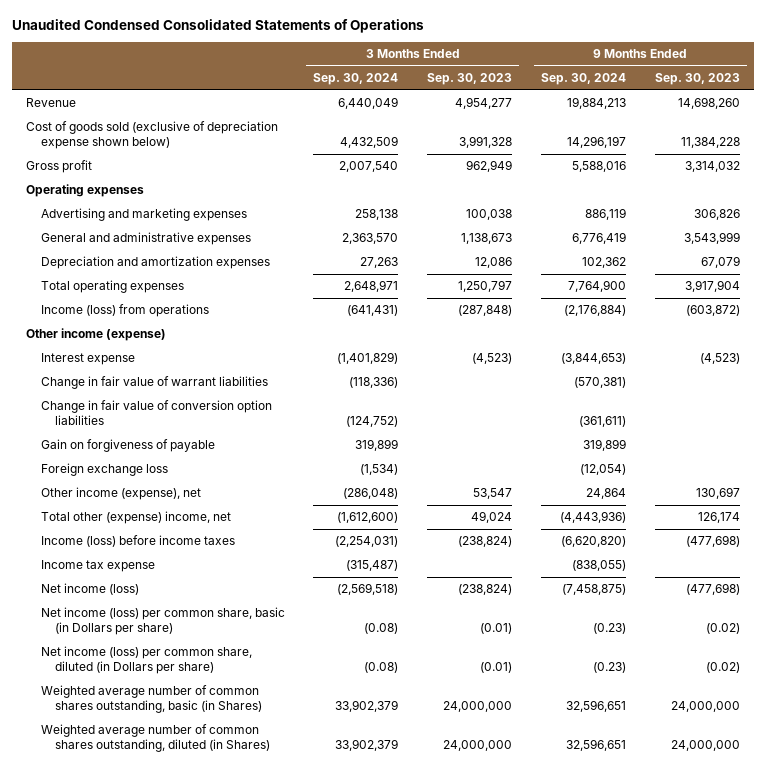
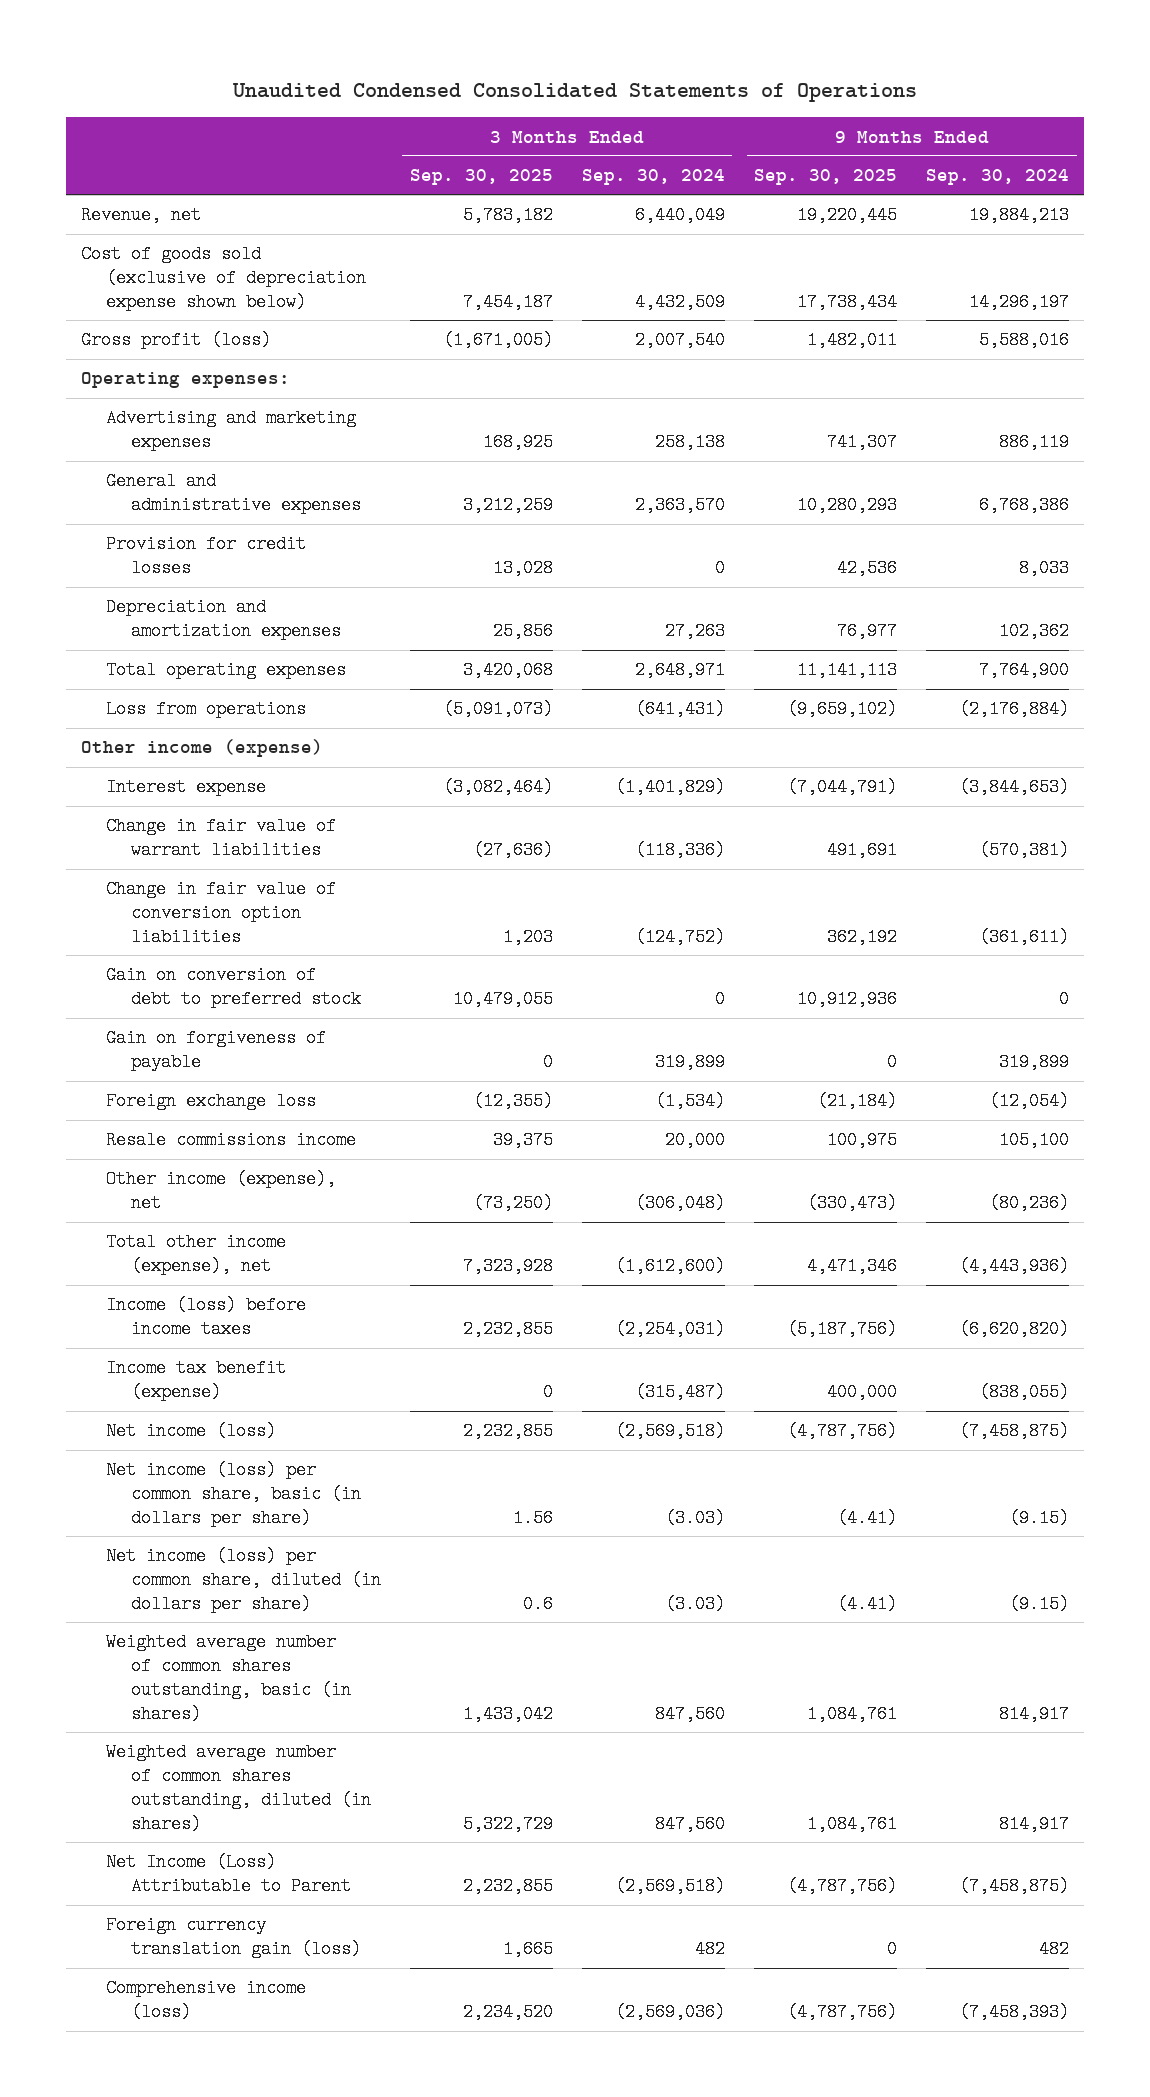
[427,72,513,85] Sep. 30, 2023 -> none
[654,72,740,85] Sep. 30, 2023 -> none
none -> [409,169,553,186] Sep. 30, 2025
none -> [754,169,898,186] Sep. 30, 2025
[26,98,77,108] Revenue -> [80,206,201,225] Revenue, net
[26,160,93,174] Gross profit -> [80,331,271,350] Gross profit (loss)
[26,184,145,198] Operating expenses -> [80,372,290,389] Operating expenses:
[572,232,627,245] 6,776,419 -> [979,496,1070,515] 6,768,386
none -> [105,535,306,578] Provision for credit losses
[40,304,209,318] Income (loss) from operations -> [105,700,306,719] Loss from operations
none -> [105,966,361,1009] Gain on conversion of debt to preferred stock
none -> [105,1131,356,1150] Resale commissions income
[343,488,399,500] (286,048) -> [634,1194,725,1213] (306,048)
[586,488,627,500] 24,864 -> [989,1194,1070,1213] (80,236)
[40,511,231,525] Total other (expense) income, net -> [105,1233,286,1276] Total other income (expense), net
[40,560,155,573] Income tax expense -> [105,1359,286,1402] Income tax benefit (expense)
[40,607,285,636] Net income (loss) per common share, basic (in Dollars per share) -> [105,1461,361,1528] Net income (loss) per common share, basic (in dollars per share)
[364,623,399,635] (0.08) -> [664,1509,725,1528] (3.03)
[593,623,627,635] (0.23) -> [1009,1509,1070,1528] (9.15)
[40,646,252,675] Net income (loss) per common share, diluted (in Dollars per share) -> [105,1547,381,1614] Net income (loss) per common share, diluted (in dollars per share)
[364,662,399,674] (0.08) -> [664,1595,725,1614] (3.03)
[593,662,627,674] (0.23) -> [1009,1595,1070,1614] (9.15)
[40,685,263,714] Weighted average number of common shares outstanding, basic (in Shares) -> [105,1633,351,1724] Weighted average number of common shares outstanding, basic (in shares)
[335,700,399,713] 33,902,379 -> [654,1705,725,1724] 847,560
[566,700,627,713] 32,596,651 -> [999,1705,1070,1724] 814,917
[40,724,271,753] Weighted average number of common shares outstanding, diluted (in Shares) -> [105,1743,371,1834] Weighted average number of common shares outstanding, diluted (in shares)
[335,739,399,752] 33,902,379 -> [654,1815,725,1834] 847,560
[566,739,627,752] 32,596,651 -> [999,1815,1070,1834] 814,917
none -> [105,1853,351,1896] Net Income (Loss) Attributable to Parent
none -> [105,1916,361,1959] Foreign currency translation gain (loss)
none -> [105,1979,306,2022] Comprehensive income (loss)

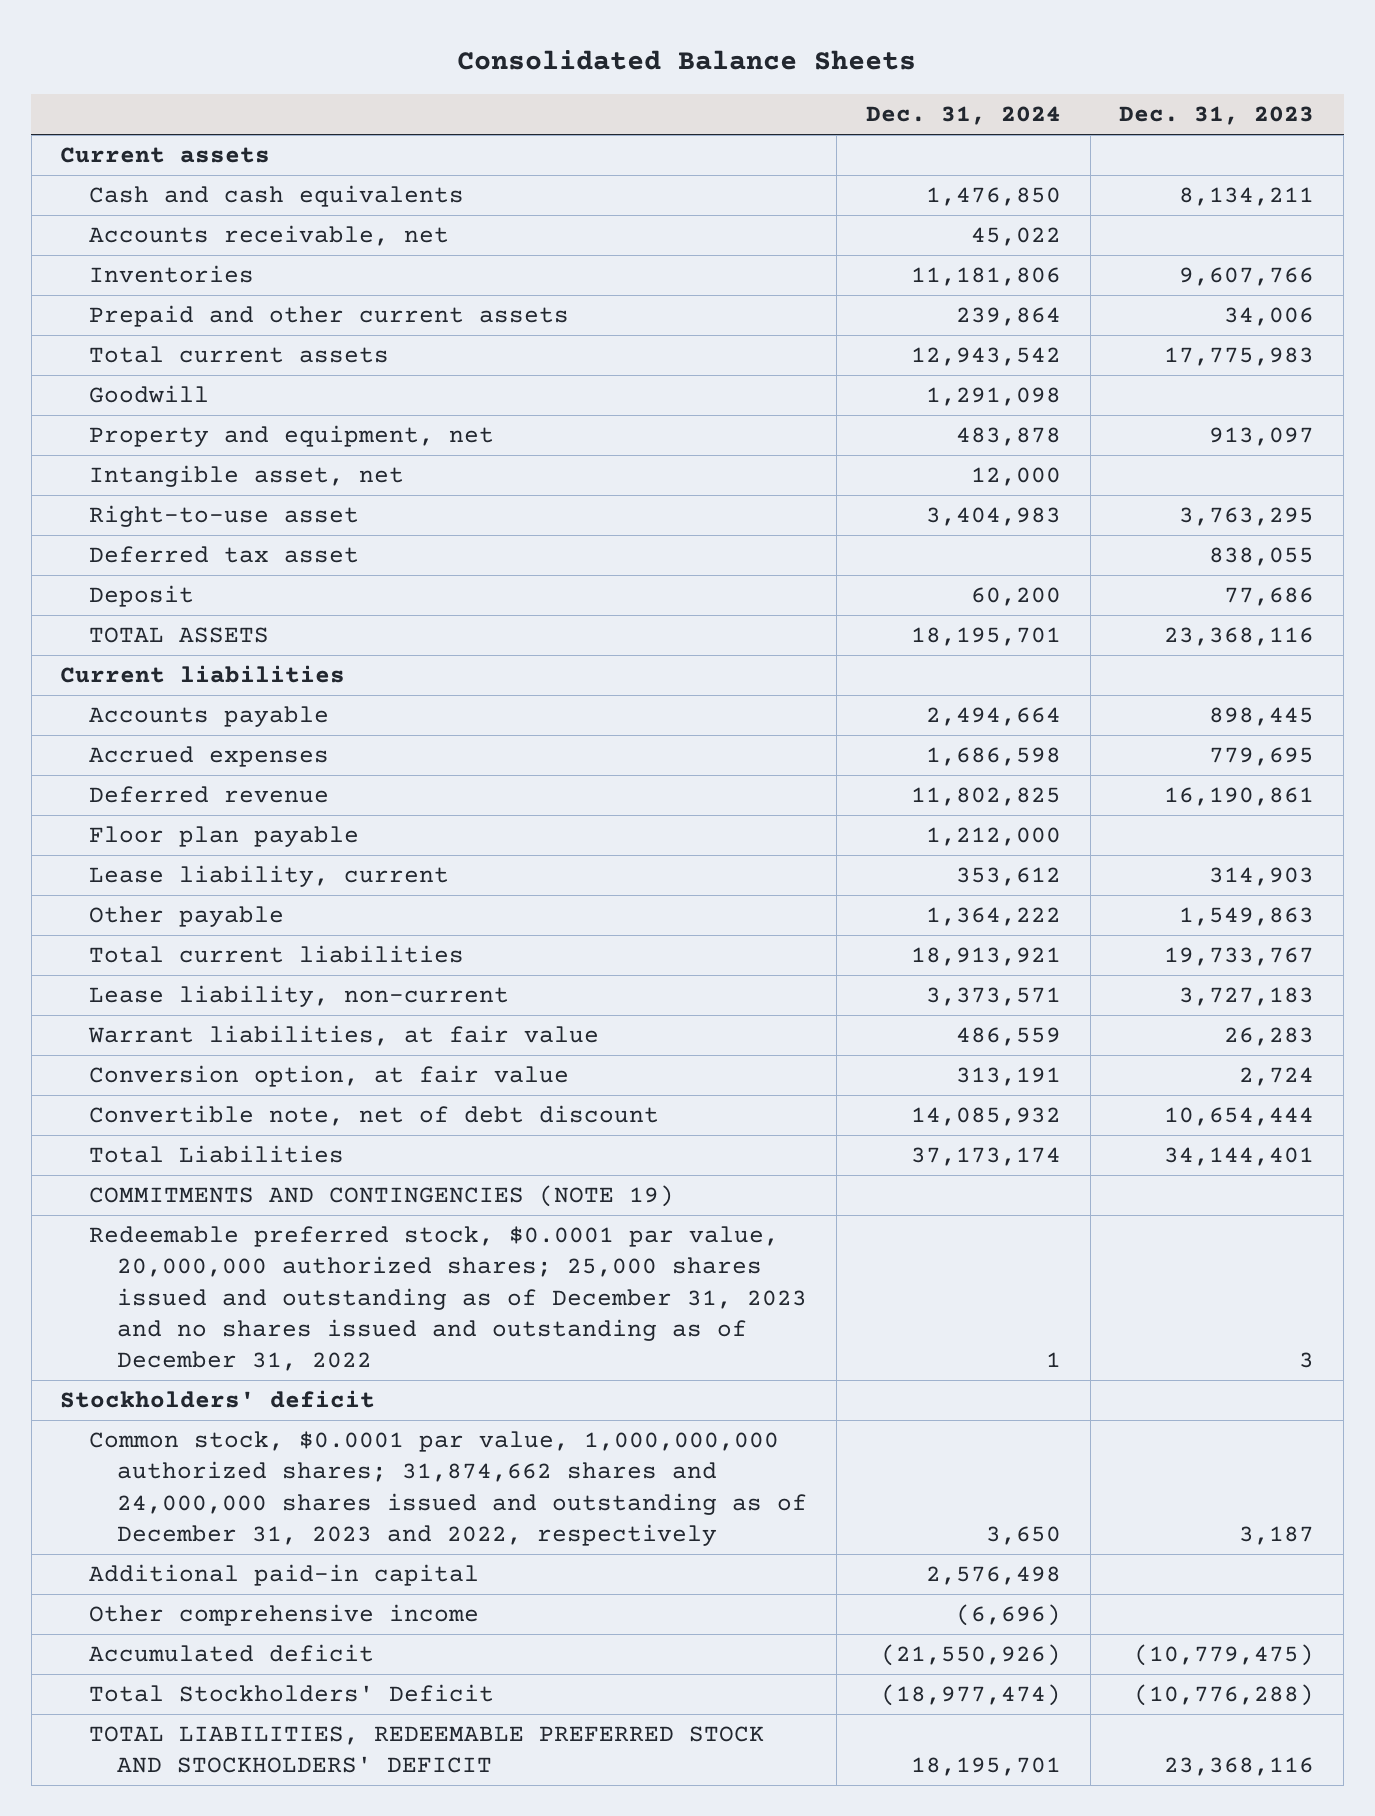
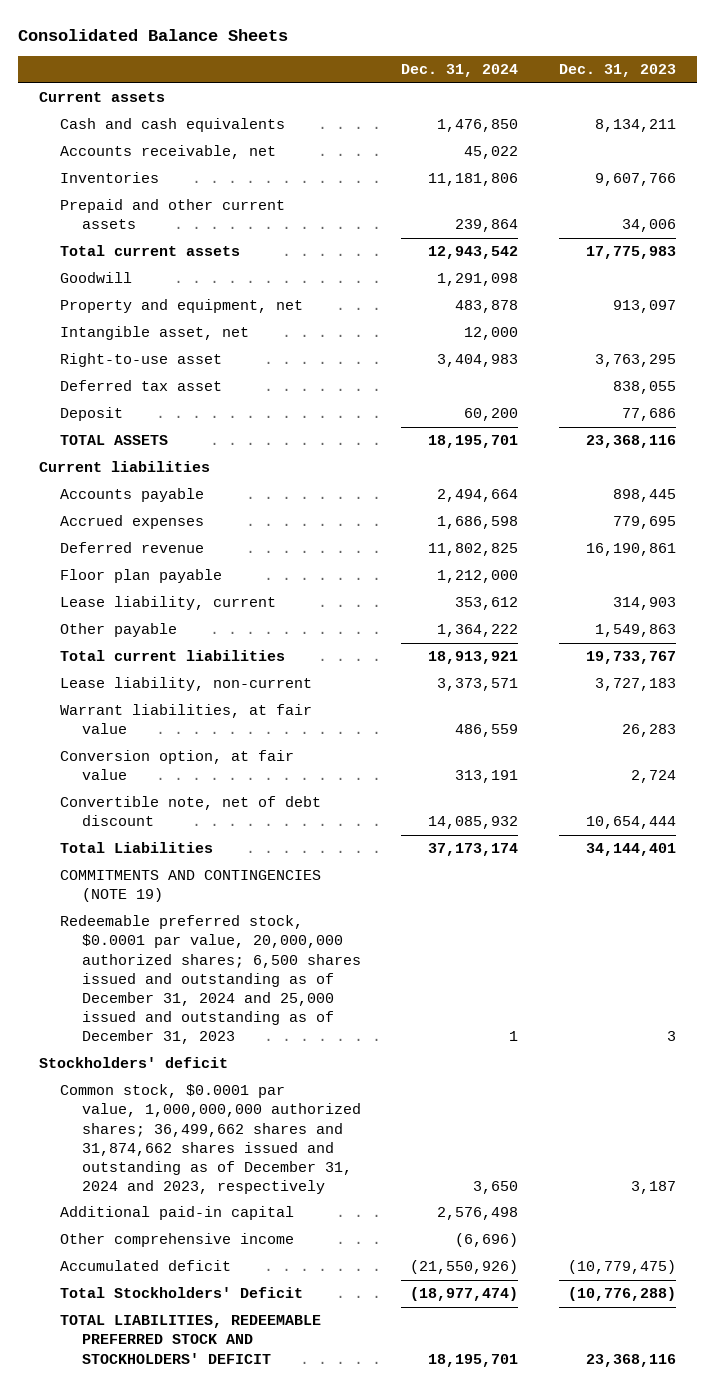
[88,1226,807,1371] Redeemable preferred stock, $0.0001 par value, 20,000,000 authorized shares; 25,000 shares issued and outstanding as of December 31, 2023 and no shares issued and outstanding as of December 31, 2022 -> [60,915,361,1044] Redeemable preferred stock, $0.0001 par value, 20,000,000 authorized shares; 6,500 shares issued and outstanding as of December 31, 2024 and 25,000 issued and outstanding as of December 31, 2023
[88,1431,807,1546] Common stock, $0.0001 par value, 1,000,000,000 authorized shares; 31,874,662 shares and 24,000,000 shares issued and outstanding as of December 31, 2023 and 2022, respectively -> [60,1084,361,1194] Common stock, $0.0001 par value, 1,000,000,000 authorized shares; 36,499,662 shares and 31,874,662 shares issued and outstanding as of December 31, 2024 and 2023, respectively

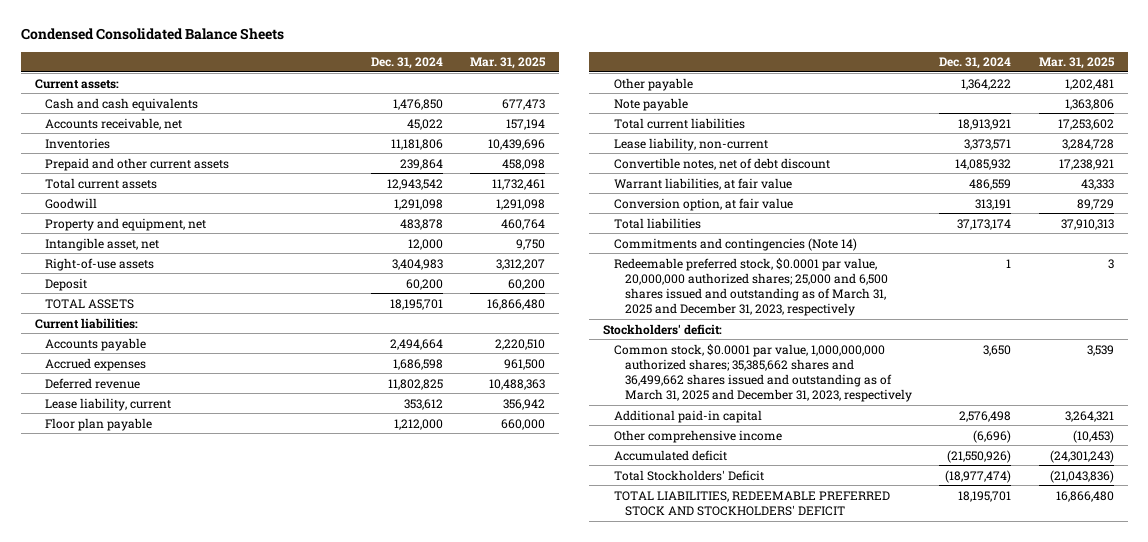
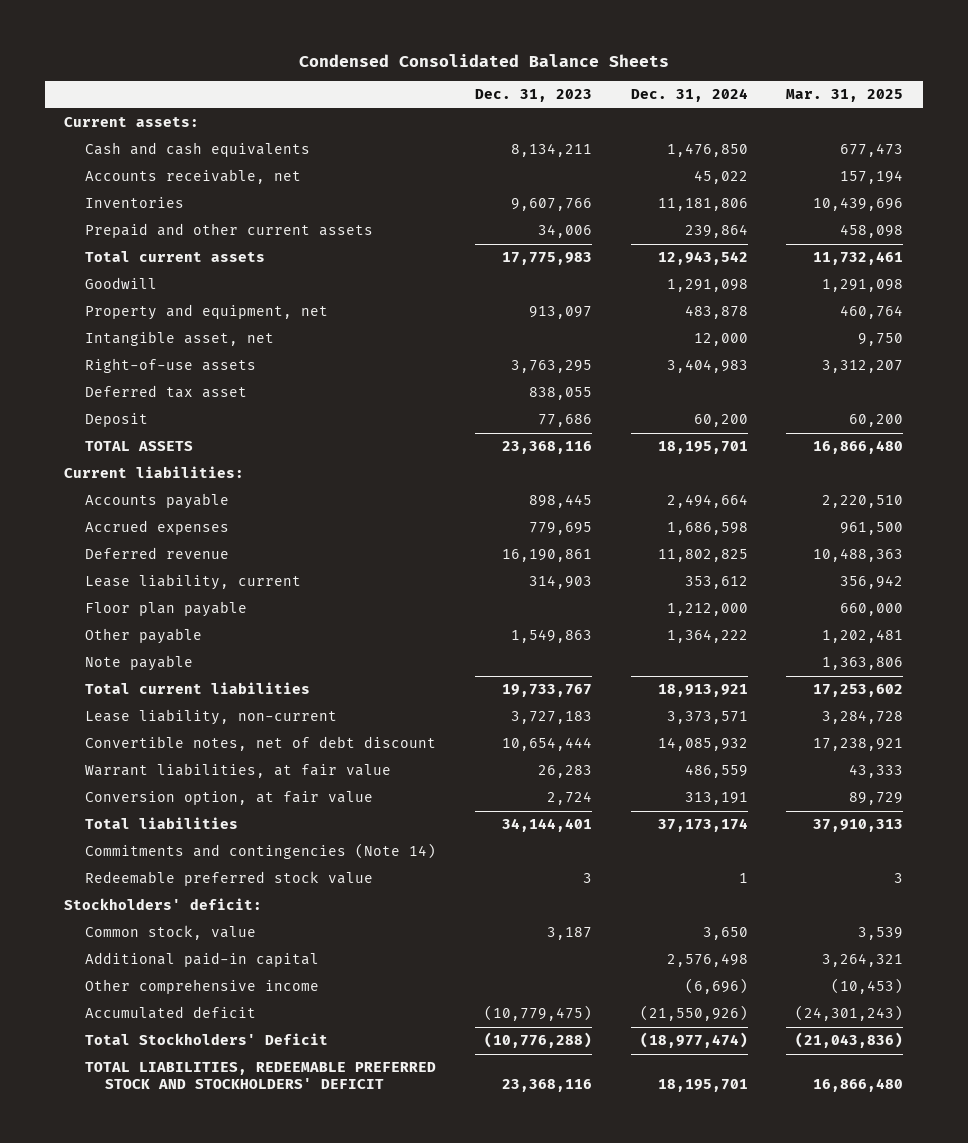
none -> [474,89,592,103] Dec. 31, 2023
none -> [84,385,247,399] Deferred tax asset
[613,257,888,317] Redeemable preferred stock, $0.0001 par value, 20,000,000 authorized shares; 25,000 and 6,500 shares issued and outstanding as of March 31, 2025 and December 31, 2023, respectively -> [84,871,373,887] Redeemable preferred stock value
[613,343,912,403] Common stock, $0.0001 par value, 1,000,000,000 authorized shares; 35,385,662 shares and 36,499,662 shares issued and outstanding as of March 31, 2025 and December 31, 2023, respectively -> [84,925,256,941] Common stock, value

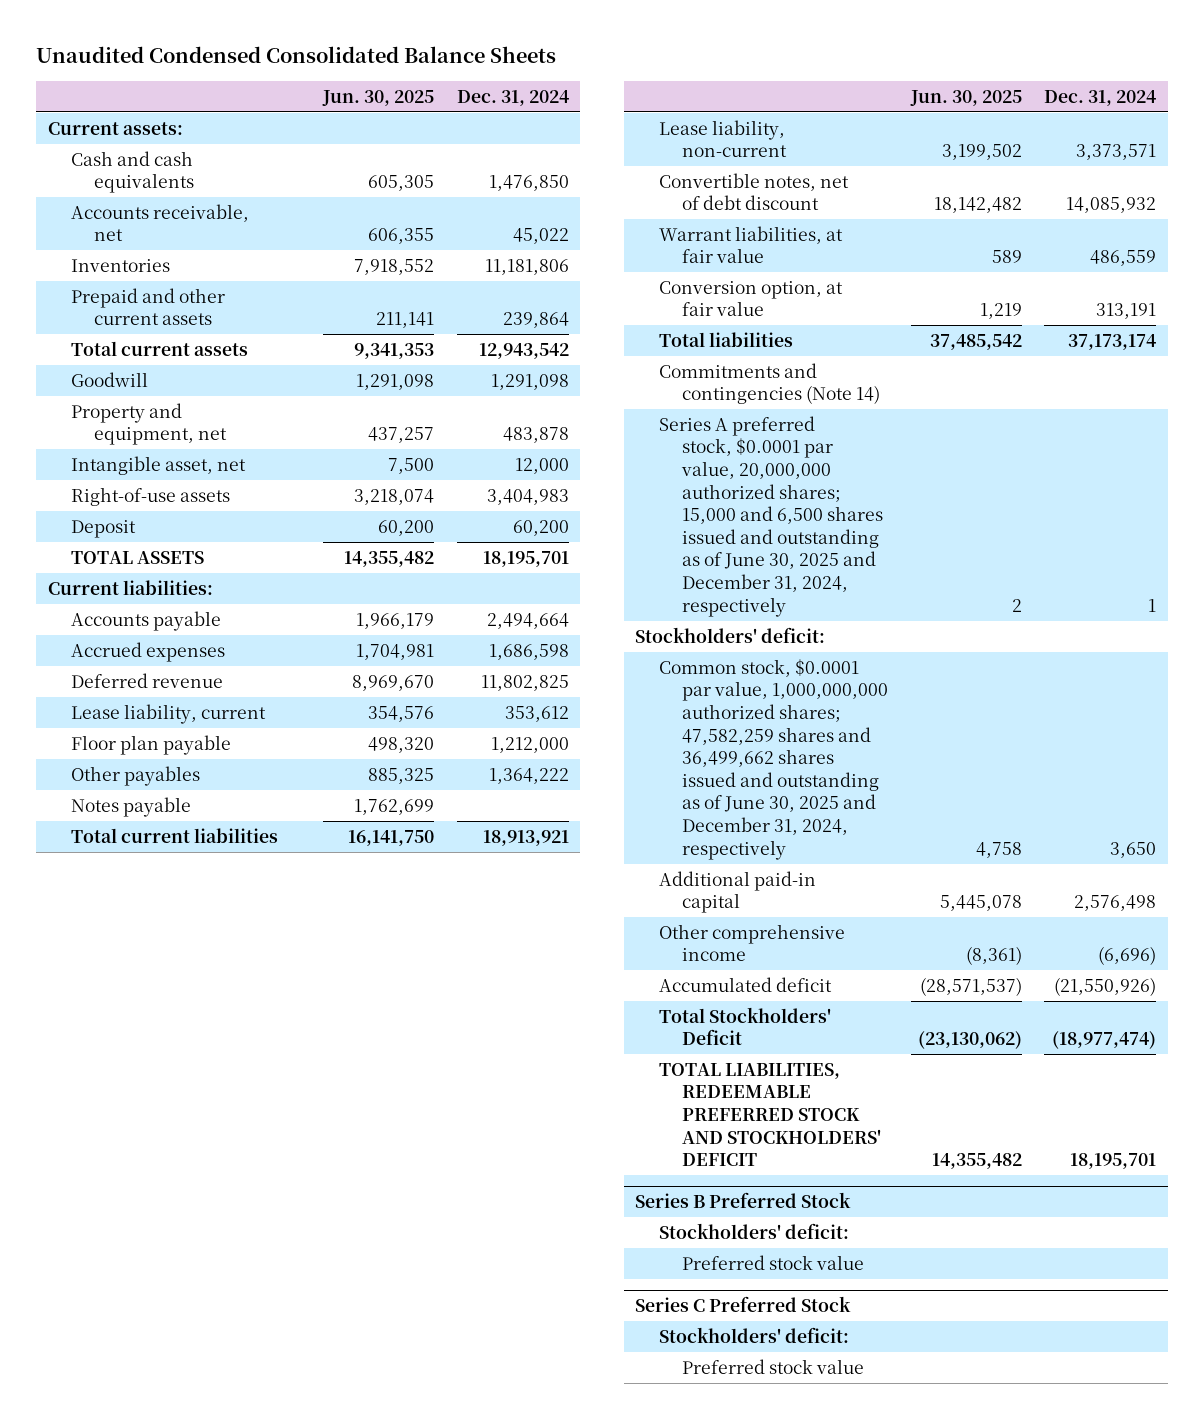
[298,53,669,67] Condensed Consolidated Balance Sheets -> [36,46,557,64] Unaudited Condensed Consolidated Balance Sheets
[474,89,592,103] Dec. 31, 2023 -> none
[786,89,904,103] Mar. 31, 2025 -> none
none -> [321,89,434,106] Jun. 30, 2025
[84,385,247,399] Deferred tax asset -> none
[84,628,202,645] Other payable -> [70,765,200,786] Other payables
[84,655,193,672] Note payable -> [70,796,191,817] Notes payable
[84,871,373,887] Redeemable preferred stock value -> [658,415,883,617] Series A preferred stock, $0.0001 par value, 20,000,000 authorized shares; 15,000 and 6,500 shares issued and outstanding as of June 30, 2025 and December 31, 2024, respectively
[84,925,256,941] Common stock, value -> [658,658,888,860] Common stock, $0.0001 par value, 1,000,000,000 authorized shares; 47,582,259 shares and 36,499,662 shares issued and outstanding as of June 30, 2025 and December 31, 2024, respectively
none -> [635,1192,852,1209] Series B Preferred Stock
none -> [658,1222,849,1239] Stockholders' deficit:
none -> [681,1254,864,1270] Preferred stock value
none -> [635,1296,852,1313] Series C Preferred Stock
none -> [658,1326,849,1343] Stockholders' deficit:
none -> [681,1358,864,1374] Preferred stock value

